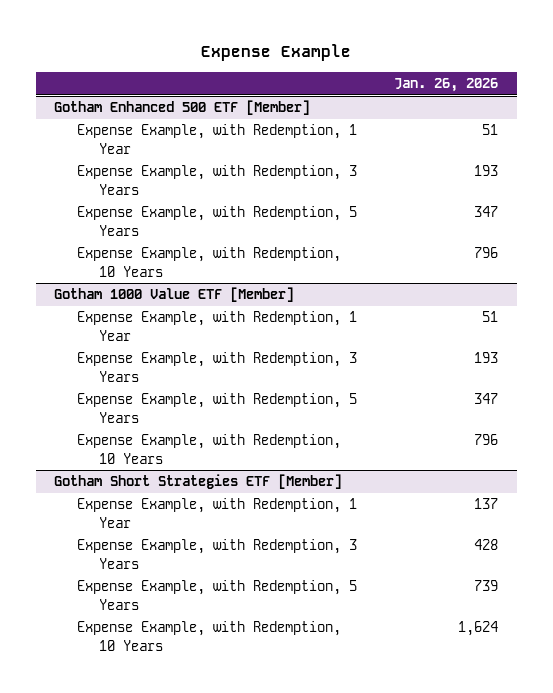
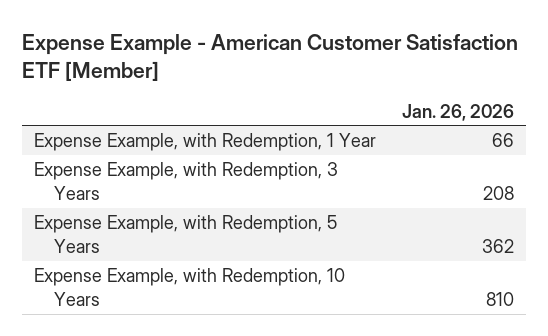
[201,44,352,62] Expense Example -> [21,34,518,82] Expense Example - American Customer Satisfaction ETF [Member]
[54,100,311,116] Gotham Enhanced 500 ETF [Member] -> none
[54,287,295,303] Gotham 1000 Value ETF [Member] -> none
[76,311,357,341] Expense Example, with Redemption, 1 Year -> none
[76,352,357,382] Expense Example, with Redemption, 3 Years -> none
[76,393,357,423] Expense Example, with Redemption, 5 Years -> none
[76,434,341,464] Expense Example, with Redemption, 10 Years -> none
[54,474,343,490] Gotham Short Strategies ETF [Member] -> none
[76,498,357,528] Expense Example, with Redemption, 1 Year -> none
[76,539,357,569] Expense Example, with Redemption, 3 Years -> none
[76,580,357,610] Expense Example, with Redemption, 5 Years -> none
[76,621,341,651] Expense Example, with Redemption, 10 Years -> none
[482,124,499,136] 51 -> [491,133,514,148] 66
[474,165,499,177] 193 -> [482,185,514,200] 208
[474,206,499,218] 347 -> [481,238,514,253] 362
[474,247,499,259] 796 -> [485,291,514,306] 810

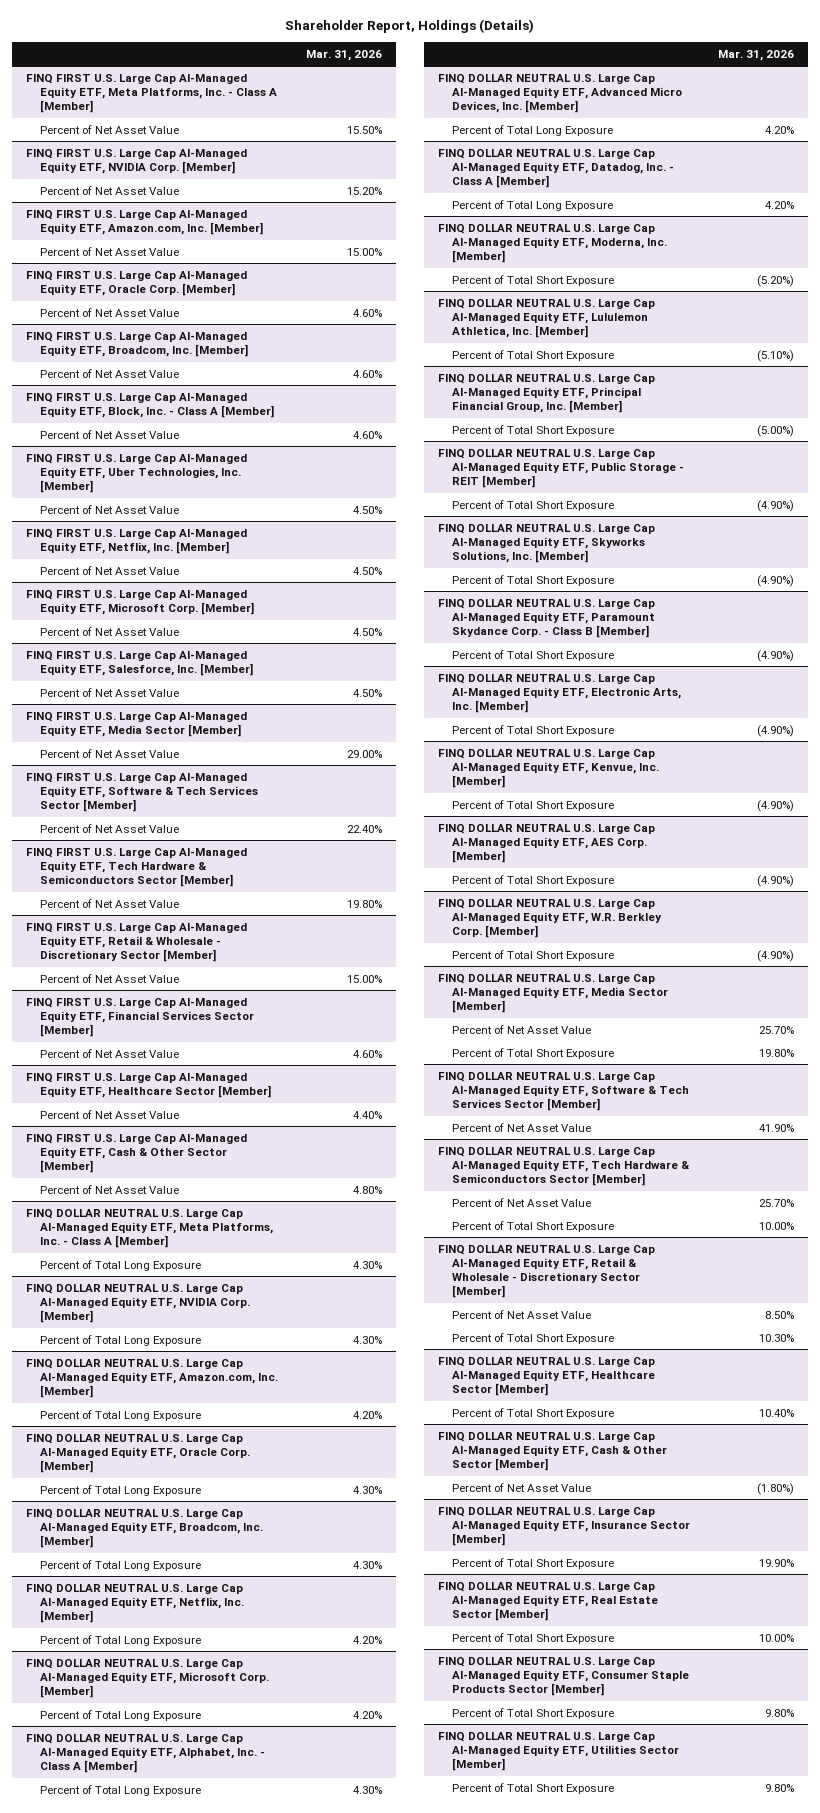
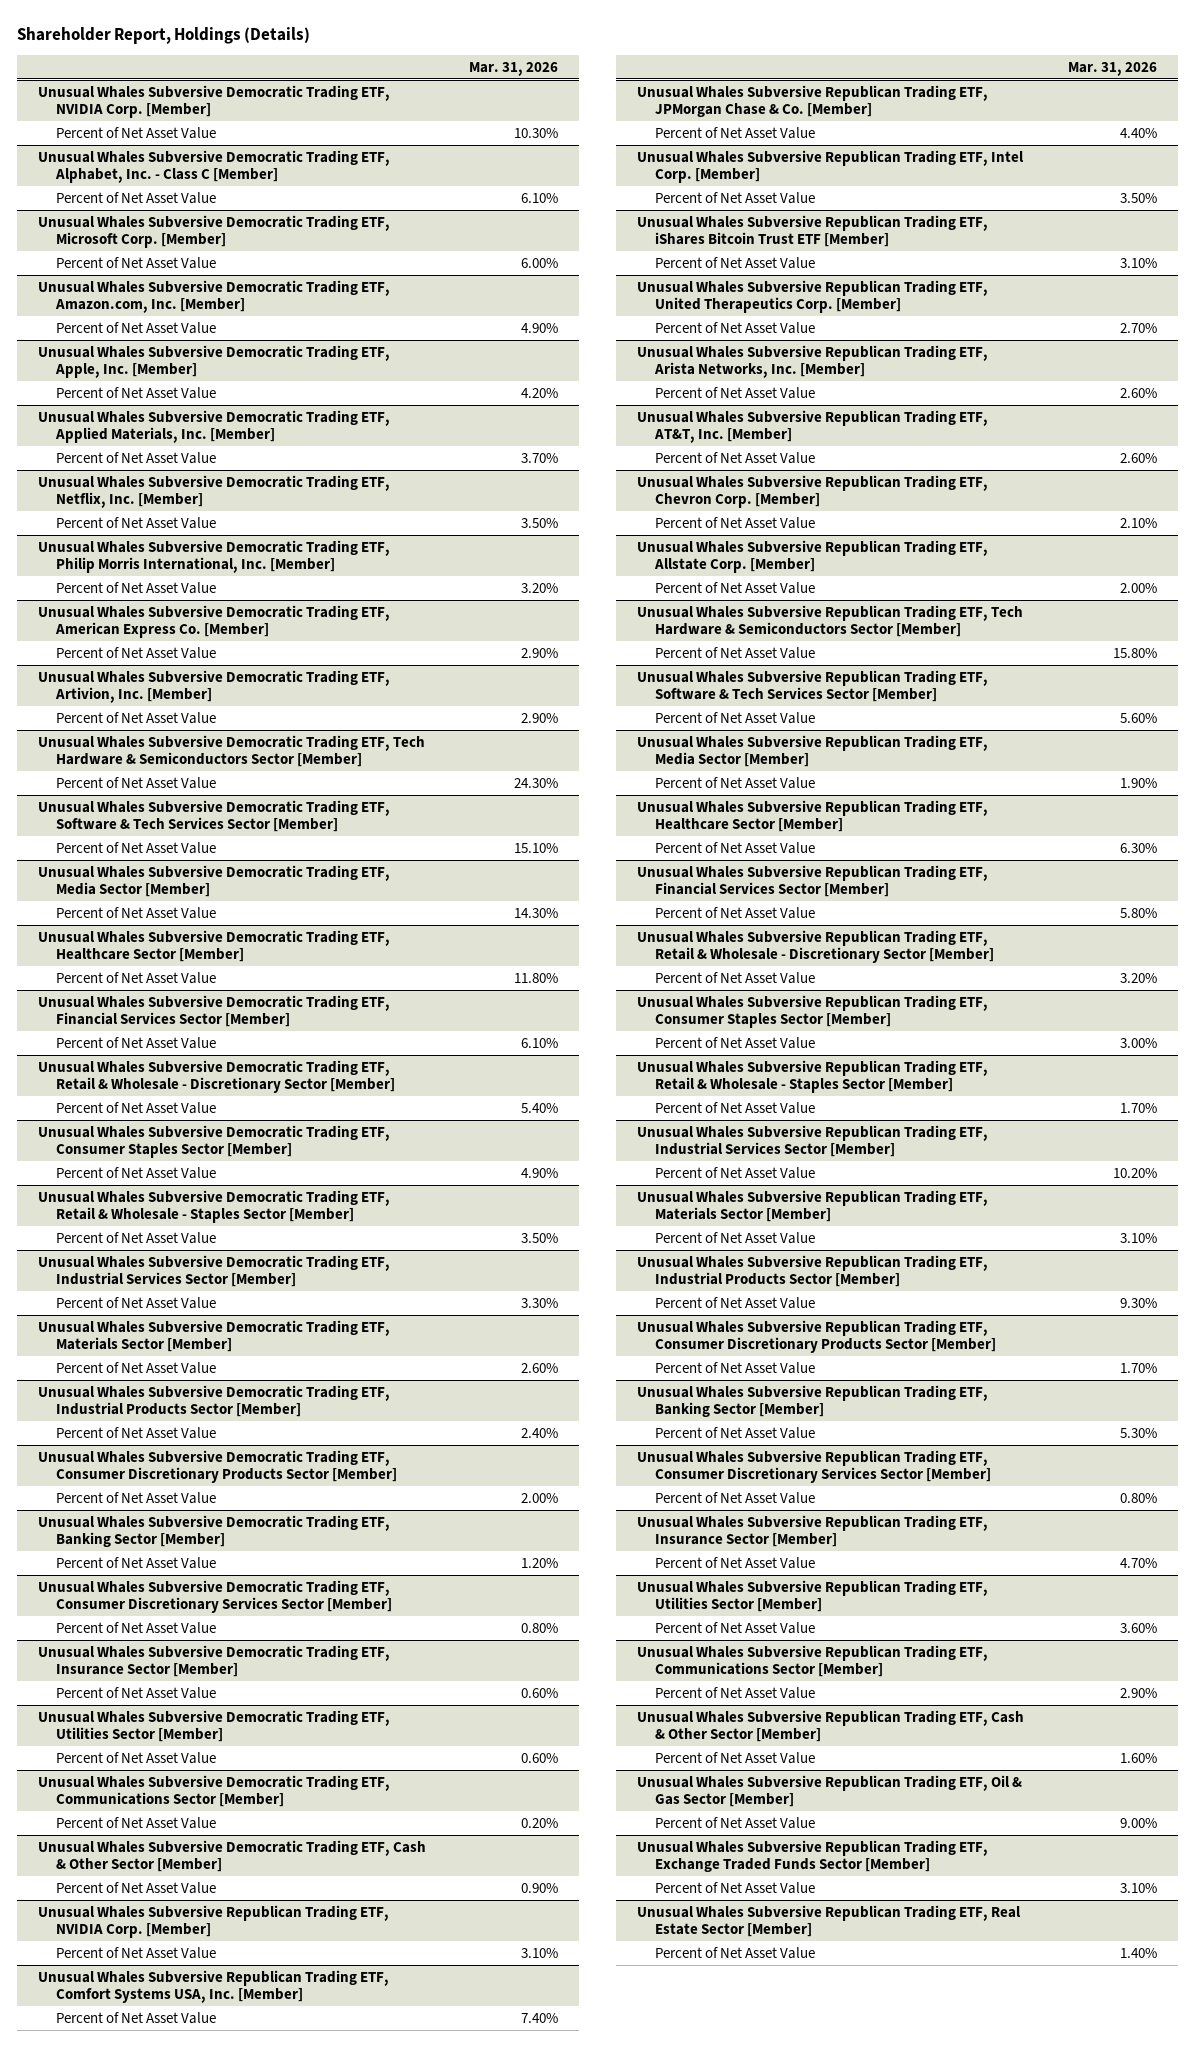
[26,73,278,114] FINQ FIRST U.S. Large Cap AI-Managed Equity ETF, Meta Platforms, Inc. - Class A [Member] -> none
[26,148,248,174] FINQ FIRST U.S. Large Cap AI-Managed Equity ETF, NVIDIA Corp. [Member] -> none
[26,209,264,235] FINQ FIRST U.S. Large Cap AI-Managed Equity ETF, Amazon.com, Inc. [Member] -> none
[26,270,248,296] FINQ FIRST U.S. Large Cap AI-Managed Equity ETF, Oracle Corp. [Member] -> none
[26,331,249,357] FINQ FIRST U.S. Large Cap AI-Managed Equity ETF, Broadcom, Inc. [Member] -> none
[26,392,275,418] FINQ FIRST U.S. Large Cap AI-Managed Equity ETF, Block, Inc. - Class A [Member] -> none
[26,453,248,494] FINQ FIRST U.S. Large Cap AI-Managed Equity ETF, Uber Technologies, Inc. [Member] -> none
[26,528,248,554] FINQ FIRST U.S. Large Cap AI-Managed Equity ETF, Netflix, Inc. [Member] -> none
[26,589,255,615] FINQ FIRST U.S. Large Cap AI-Managed Equity ETF, Microsoft Corp. [Member] -> none
[26,650,254,676] FINQ FIRST U.S. Large Cap AI-Managed Equity ETF, Salesforce, Inc. [Member] -> none
[26,711,248,737] FINQ FIRST U.S. Large Cap AI-Managed Equity ETF, Media Sector [Member] -> none
[26,772,259,813] FINQ FIRST U.S. Large Cap AI-Managed Equity ETF, Software & Tech Services Sector [Member] -> none
[26,847,248,888] FINQ FIRST U.S. Large Cap AI-Managed Equity ETF, Tech Hardware & Semiconductors Sector [Member] -> none
[26,922,248,963] FINQ FIRST U.S. Large Cap AI-Managed Equity ETF, Retail & Wholesale - Discretionary Sector [Member] -> none
[26,997,255,1038] FINQ FIRST U.S. Large Cap AI-Managed Equity ETF, Financial Services Sector [Member] -> none
[26,1072,272,1098] FINQ FIRST U.S. Large Cap AI-Managed Equity ETF, Healthcare Sector [Member] -> none
none -> [38,84,391,119] Unusual Whales Subversive Democratic Trading ETF, NVIDIA Corp. [Member]
[346,125,382,134] 15.50% -> [513,127,558,138] 10.30%
none -> [38,149,391,184] Unusual Whales Subversive Democratic Trading ETF, Alphabet, Inc. - Class C [Member]
[346,186,382,195] 15.20% -> [520,192,558,203] 6.10%
none -> [38,214,391,249] Unusual Whales Subversive Democratic Trading ETF, Microsoft Corp. [Member]
[346,247,382,256] 15.00% -> [520,257,558,268] 6.00%
none -> [38,279,391,314] Unusual Whales Subversive Democratic Trading ETF, Amazon.com, Inc. [Member]
[352,308,382,317] 4.60% -> [520,322,558,333] 4.90%
none -> [38,344,391,379] Unusual Whales Subversive Democratic Trading ETF, Apple, Inc. [Member]
[352,369,382,378] 4.60% -> [520,387,558,398] 4.20%
none -> [38,409,391,444] Unusual Whales Subversive Democratic Trading ETF, Applied Materials, Inc. [Member]
[352,430,382,439] 4.60% -> [520,452,558,463] 3.70%
none -> [38,474,391,509] Unusual Whales Subversive Democratic Trading ETF, Netflix, Inc. [Member]
[352,505,382,514] 4.50% -> [520,517,558,528] 3.50%
none -> [38,539,391,574] Unusual Whales Subversive Democratic Trading ETF, Philip Morris International, Inc. [Member]
[352,566,382,575] 4.50% -> [520,582,558,593] 3.20%
none -> [38,604,391,639] Unusual Whales Subversive Democratic Trading ETF, American Express Co. [Member]
[352,627,382,636] 4.50% -> [520,647,558,658] 2.90%
none -> [38,669,391,704] Unusual Whales Subversive Democratic Trading ETF, Artivion, Inc. [Member]
[352,688,382,697] 4.50% -> [520,712,558,723] 2.90%
none -> [38,734,426,768] Unusual Whales Subversive Democratic Trading ETF, Tech Hardware & Semiconductors Sector [Member]
[346,749,382,758] 29.00% -> [513,777,558,788] 24.30%
none -> [38,799,391,833] Unusual Whales Subversive Democratic Trading ETF, Software & Tech Services Sector [Member]
[346,824,382,833] 22.40% -> [513,842,558,853] 15.10%
none -> [38,864,391,898] Unusual Whales Subversive Democratic Trading ETF, Media Sector [Member]
[346,899,382,908] 19.80% -> [513,907,558,918] 14.30%
none -> [38,929,391,963] Unusual Whales Subversive Democratic Trading ETF, Healthcare Sector [Member]
[346,974,382,983] 15.00% -> [513,972,558,983] 11.80%
none -> [38,994,391,1028] Unusual Whales Subversive Democratic Trading ETF, Financial Services Sector [Member]
[352,1049,382,1058] 4.60% -> [520,1037,558,1048] 6.10%
none -> [38,1059,396,1094] Unusual Whales Subversive Democratic Trading ETF, Retail & Wholesale - Discretionary Sector [Member]
none -> [56,1101,217,1114] Percent of Net Asset Value
none -> [38,1124,391,1159] Unusual Whales Subversive Democratic Trading ETF, Consumer Staples Sector [Member]
none -> [56,1166,217,1179] Percent of Net Asset Value
none -> [38,1189,391,1224] Unusual Whales Subversive Democratic Trading ETF, Retail & Wholesale - Staples Sector [Member]
none -> [56,1231,217,1244] Percent of Net Asset Value
none -> [38,1254,391,1288] Unusual Whales Subversive Democratic Trading ETF, Industrial Services Sector [Member]
none -> [56,1296,217,1309] Percent of Net Asset Value
none -> [38,1319,391,1353] Unusual Whales Subversive Democratic Trading ETF, Materials Sector [Member]
none -> [56,1361,217,1374] Percent of Net Asset Value
none -> [38,1384,391,1418] Unusual Whales Subversive Democratic Trading ETF, Industrial Products Sector [Member]
none -> [56,1426,217,1439] Percent of Net Asset Value
none -> [38,1449,398,1484] Unusual Whales Subversive Democratic Trading ETF, Consumer Discretionary Products Sector [Member]
none -> [56,1491,217,1504] Percent of Net Asset Value
none -> [38,1514,391,1548] Unusual Whales Subversive Democratic Trading ETF, Banking Sector [Member]
none -> [56,1556,217,1569] Percent of Net Asset Value
none -> [38,1579,393,1614] Unusual Whales Subversive Democratic Trading ETF, Consumer Discretionary Services Sector [Member]
none -> [56,1621,217,1634] Percent of Net Asset Value
none -> [38,1644,391,1678] Unusual Whales Subversive Democratic Trading ETF, Insurance Sector [Member]
none -> [56,1686,217,1699] Percent of Net Asset Value
none -> [38,1709,391,1743] Unusual Whales Subversive Democratic Trading ETF, Utilities Sector [Member]
none -> [56,1751,217,1764] Percent of Net Asset Value
none -> [38,1774,391,1808] Unusual Whales Subversive Democratic Trading ETF, Communications Sector [Member]
none -> [56,1816,217,1829] Percent of Net Asset Value
none -> [38,1839,427,1873] Unusual Whales Subversive Democratic Trading ETF, Cash & Other Sector [Member]
none -> [56,1881,217,1894] Percent of Net Asset Value
none -> [38,1904,390,1939] Unusual Whales Subversive Republican Trading ETF, NVIDIA Corp. [Member]
none -> [56,1946,217,1959] Percent of Net Asset Value
none -> [38,1969,390,2004] Unusual Whales Subversive Republican Trading ETF, Comfort Systems USA, Inc. [Member]
none -> [56,2011,217,2024] Percent of Net Asset Value
none -> [637,84,989,118] Unusual Whales Subversive Republican Trading ETF, JPMorgan Chase & Co. [Member]
[26,1133,248,1174] FINQ FIRST U.S. Large Cap AI-Managed Equity ETF, Cash & Other Sector [Member] -> none
[26,1208,274,1249] FINQ DOLLAR NEUTRAL U.S. Large Cap AI-Managed Equity ETF, Meta Platforms, Inc. - Class A [Member] -> none
[40,1259,202,1271] Percent of Total Long Exposure -> none
[26,1283,251,1324] FINQ DOLLAR NEUTRAL U.S. Large Cap AI-Managed Equity ETF, NVIDIA Corp. [Member] -> none
[40,1334,202,1346] Percent of Total Long Exposure -> none
[26,1358,279,1399] FINQ DOLLAR NEUTRAL U.S. Large Cap AI-Managed Equity ETF, Amazon.com, Inc. [Member] -> none
[40,1409,202,1421] Percent of Total Long Exposure -> none
[26,1433,251,1474] FINQ DOLLAR NEUTRAL U.S. Large Cap AI-Managed Equity ETF, Oracle Corp. [Member] -> none
[40,1484,202,1496] Percent of Total Long Exposure -> none
[26,1508,264,1549] FINQ DOLLAR NEUTRAL U.S. Large Cap AI-Managed Equity ETF, Broadcom, Inc. [Member] -> none
[40,1559,202,1571] Percent of Total Long Exposure -> none
[26,1583,245,1624] FINQ DOLLAR NEUTRAL U.S. Large Cap AI-Managed Equity ETF, Netflix, Inc. [Member] -> none
[40,1634,202,1646] Percent of Total Long Exposure -> none
[26,1658,270,1699] FINQ DOLLAR NEUTRAL U.S. Large Cap AI-Managed Equity ETF, Microsoft Corp. [Member] -> none
[40,1709,202,1721] Percent of Total Long Exposure -> none
[26,1733,266,1774] FINQ DOLLAR NEUTRAL U.S. Large Cap AI-Managed Equity ETF, Alphabet, Inc. - Class A [Member] -> none
[40,1784,202,1796] Percent of Total Long Exposure -> none
[438,73,683,114] FINQ DOLLAR NEUTRAL U.S. Large Cap AI-Managed Equity ETF, Advanced Micro Devices, Inc. [Member] -> none
[452,124,614,136] Percent of Total Long Exposure -> none
[438,148,675,189] FINQ DOLLAR NEUTRAL U.S. Large Cap AI-Managed Equity ETF, Datadog, Inc. - Class A [Member] -> none
[452,199,614,211] Percent of Total Long Exposure -> none
[438,223,668,264] FINQ DOLLAR NEUTRAL U.S. Large Cap AI-Managed Equity ETF, Moderna, Inc. [Member] -> none
[452,274,615,286] Percent of Total Short Exposure -> none
[438,298,656,339] FINQ DOLLAR NEUTRAL U.S. Large Cap AI-Managed Equity ETF, Lululemon Athletica, Inc. [Member] -> none
[452,349,615,361] Percent of Total Short Exposure -> none
[438,373,656,414] FINQ DOLLAR NEUTRAL U.S. Large Cap AI-Managed Equity ETF, Principal Financial Group, Inc. [Member] -> none
[452,424,615,436] Percent of Total Short Exposure -> none
[438,448,685,489] FINQ DOLLAR NEUTRAL U.S. Large Cap AI-Managed Equity ETF, Public Storage - REIT [Member] -> none
[452,499,615,511] Percent of Total Short Exposure -> none
[438,523,656,564] FINQ DOLLAR NEUTRAL U.S. Large Cap AI-Managed Equity ETF, Skyworks Solutions, Inc. [Member] -> none
[452,574,615,586] Percent of Total Short Exposure -> none
[438,598,656,639] FINQ DOLLAR NEUTRAL U.S. Large Cap AI-Managed Equity ETF, Paramount Skydance Corp. - Class B [Member] -> none
[452,649,615,661] Percent of Total Short Exposure -> none
[438,673,682,714] FINQ DOLLAR NEUTRAL U.S. Large Cap AI-Managed Equity ETF, Electronic Arts, Inc. [Member] -> none
[452,724,615,736] Percent of Total Short Exposure -> none
[438,748,660,789] FINQ DOLLAR NEUTRAL U.S. Large Cap AI-Managed Equity ETF, Kenvue, Inc. [Member] -> none
[452,799,615,811] Percent of Total Short Exposure -> none
[438,823,656,864] FINQ DOLLAR NEUTRAL U.S. Large Cap AI-Managed Equity ETF, AES Corp. [Member] -> none
[452,874,615,886] Percent of Total Short Exposure -> none
[438,898,663,939] FINQ DOLLAR NEUTRAL U.S. Large Cap AI-Managed Equity ETF, W.R. Berkley Corp. [Member] -> none
[452,949,615,961] Percent of Total Short Exposure -> none
[438,973,669,1014] FINQ DOLLAR NEUTRAL U.S. Large Cap AI-Managed Equity ETF, Media Sector [Member] -> none
[452,1047,615,1059] Percent of Total Short Exposure -> none
[438,1071,690,1112] FINQ DOLLAR NEUTRAL U.S. Large Cap AI-Managed Equity ETF, Software & Tech Services Sector [Member] -> none
[438,1146,691,1187] FINQ DOLLAR NEUTRAL U.S. Large Cap AI-Managed Equity ETF, Tech Hardware & Semiconductors Sector [Member] -> none
[452,1220,615,1232] Percent of Total Short Exposure -> none
[438,1244,656,1299] FINQ DOLLAR NEUTRAL U.S. Large Cap AI-Managed Equity ETF, Retail & Wholesale - Discretionary Sector [Member] -> none
[452,1332,615,1344] Percent of Total Short Exposure -> none
[438,1356,656,1397] FINQ DOLLAR NEUTRAL U.S. Large Cap AI-Managed Equity ETF, Healthcare Sector [Member] -> none
[452,1407,615,1419] Percent of Total Short Exposure -> none
[438,1431,668,1472] FINQ DOLLAR NEUTRAL U.S. Large Cap AI-Managed Equity ETF, Cash & Other Sector [Member] -> none
[438,1506,691,1547] FINQ DOLLAR NEUTRAL U.S. Large Cap AI-Managed Equity ETF, Insurance Sector [Member] -> none
[452,1557,615,1569] Percent of Total Short Exposure -> none
[438,1581,659,1622] FINQ DOLLAR NEUTRAL U.S. Large Cap AI-Managed Equity ETF, Real Estate Sector [Member] -> none
[452,1632,615,1644] Percent of Total Short Exposure -> none
[438,1656,690,1697] FINQ DOLLAR NEUTRAL U.S. Large Cap AI-Managed Equity ETF, Consumer Staple Products Sector [Member] -> none
[452,1707,615,1719] Percent of Total Short Exposure -> none
[438,1731,680,1772] FINQ DOLLAR NEUTRAL U.S. Large Cap AI-Managed Equity ETF, Utilities Sector [Member] -> none
[452,1782,615,1794] Percent of Total Short Exposure -> none
none -> [637,149,1025,184] Unusual Whales Subversive Republican Trading ETF, Intel Corp. [Member]
[352,1185,382,1194] 4.80% -> [1119,192,1157,203] 3.50%
none -> [637,214,989,248] Unusual Whales Subversive Republican Trading ETF, iShares Bitcoin Trust ETF [Member]
[758,1025,794,1034] 25.70% -> [1119,257,1157,268] 3.10%
none -> [637,279,989,314] Unusual Whales Subversive Republican Trading ETF, United Therapeutics Corp. [Member]
[758,1123,794,1132] 41.90% -> [1119,322,1157,333] 2.70%
none -> [637,344,989,379] Unusual Whales Subversive Republican Trading ETF, Arista Networks, Inc. [Member]
[758,1198,794,1207] 25.70% -> [1119,387,1157,398] 2.60%
none -> [637,409,989,444] Unusual Whales Subversive Republican Trading ETF, AT&T, Inc. [Member]
[764,1310,794,1319] 8.50% -> [1119,452,1157,463] 2.60%
none -> [637,474,989,509] Unusual Whales Subversive Republican Trading ETF, Chevron Corp. [Member]
[756,1482,794,1495] (1.80%) -> [1119,517,1157,528] 2.10%
none -> [637,539,989,574] Unusual Whales Subversive Republican Trading ETF, Allstate Corp. [Member]
none -> [655,581,816,594] Percent of Net Asset Value
none -> [637,604,1024,638] Unusual Whales Subversive Republican Trading ETF, Tech Hardware & Semiconductors Sector [Member]
none -> [655,646,816,659] Percent of Net Asset Value
none -> [637,669,989,703] Unusual Whales Subversive Republican Trading ETF, Software & Tech Services Sector [Member]
none -> [655,711,816,724] Percent of Net Asset Value
none -> [637,734,989,768] Unusual Whales Subversive Republican Trading ETF, Media Sector [Member]
none -> [655,776,816,789] Percent of Net Asset Value
none -> [637,799,989,833] Unusual Whales Subversive Republican Trading ETF, Healthcare Sector [Member]
none -> [655,841,816,854] Percent of Net Asset Value
none -> [637,864,989,898] Unusual Whales Subversive Republican Trading ETF, Financial Services Sector [Member]
none -> [655,906,816,919] Percent of Net Asset Value
none -> [637,929,995,964] Unusual Whales Subversive Republican Trading ETF, Retail & Wholesale - Discretionary Sector [Member]
none -> [655,971,816,984] Percent of Net Asset Value
none -> [637,994,989,1029] Unusual Whales Subversive Republican Trading ETF, Consumer Staples Sector [Member]
none -> [655,1036,816,1049] Percent of Net Asset Value
none -> [637,1059,989,1094] Unusual Whales Subversive Republican Trading ETF, Retail & Wholesale - Staples Sector [Member]
none -> [655,1101,816,1114] Percent of Net Asset Value
none -> [637,1124,989,1158] Unusual Whales Subversive Republican Trading ETF, Industrial Services Sector [Member]
none -> [655,1166,816,1179] Percent of Net Asset Value
none -> [637,1189,989,1223] Unusual Whales Subversive Republican Trading ETF, Materials Sector [Member]
none -> [655,1231,816,1244] Percent of Net Asset Value
none -> [637,1254,989,1288] Unusual Whales Subversive Republican Trading ETF, Industrial Products Sector [Member]
none -> [655,1296,816,1309] Percent of Net Asset Value
none -> [637,1319,997,1354] Unusual Whales Subversive Republican Trading ETF, Consumer Discretionary Products Sector [Member]
none -> [655,1361,816,1374] Percent of Net Asset Value
none -> [637,1384,989,1418] Unusual Whales Subversive Republican Trading ETF, Banking Sector [Member]
none -> [655,1426,816,1439] Percent of Net Asset Value
none -> [637,1449,992,1484] Unusual Whales Subversive Republican Trading ETF, Consumer Discretionary Services Sector [Member]
none -> [655,1491,816,1504] Percent of Net Asset Value
none -> [637,1514,989,1548] Unusual Whales Subversive Republican Trading ETF, Insurance Sector [Member]
none -> [655,1556,816,1569] Percent of Net Asset Value
none -> [637,1579,989,1613] Unusual Whales Subversive Republican Trading ETF, Utilities Sector [Member]
none -> [655,1621,816,1634] Percent of Net Asset Value
none -> [637,1644,989,1678] Unusual Whales Subversive Republican Trading ETF, Communications Sector [Member]
none -> [655,1686,816,1699] Percent of Net Asset Value
none -> [637,1709,1025,1743] Unusual Whales Subversive Republican Trading ETF, Cash & Other Sector [Member]
none -> [655,1751,816,1764] Percent of Net Asset Value
none -> [637,1774,1023,1808] Unusual Whales Subversive Republican Trading ETF, Oil & Gas Sector [Member]
none -> [655,1816,816,1829] Percent of Net Asset Value
none -> [637,1839,989,1873] Unusual Whales Subversive Republican Trading ETF, Exchange Traded Funds Sector [Member]
none -> [655,1881,816,1894] Percent of Net Asset Value
none -> [637,1904,1022,1938] Unusual Whales Subversive Republican Trading ETF, Real Estate Sector [Member]
none -> [655,1946,816,1959] Percent of Net Asset Value

